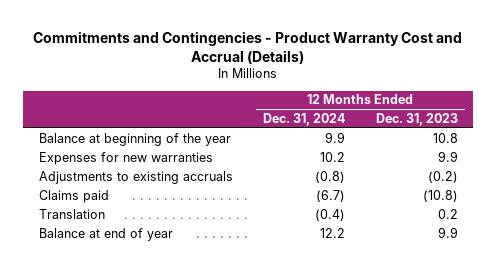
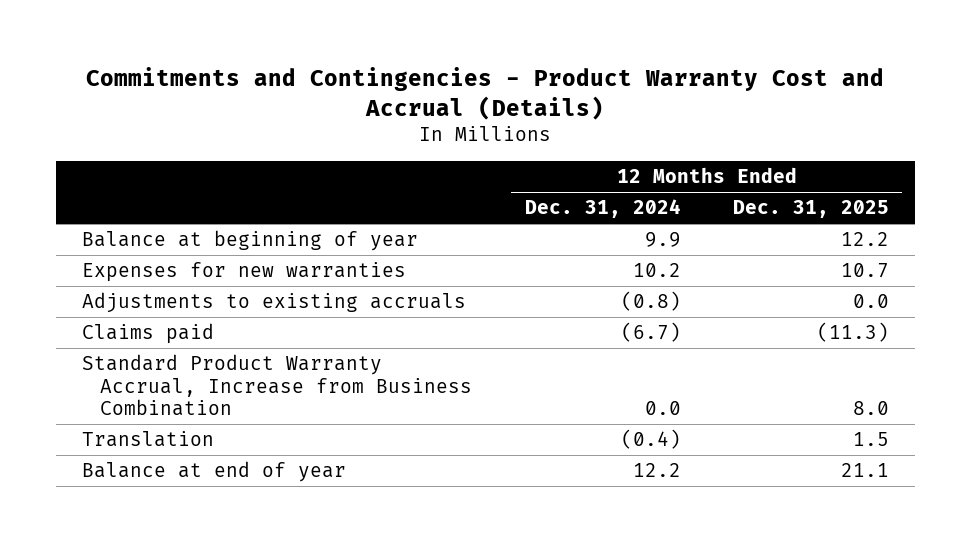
[375,112,458,126] Dec. 31, 2023 -> none
none -> [732,200,889,219] Dec. 31, 2025
[38,132,231,146] Balance at beginning of the year -> [82,230,419,252] Balance at beginning of year
none -> [82,354,473,417] Standard Product Warranty Accrual, Increase from Business Combination

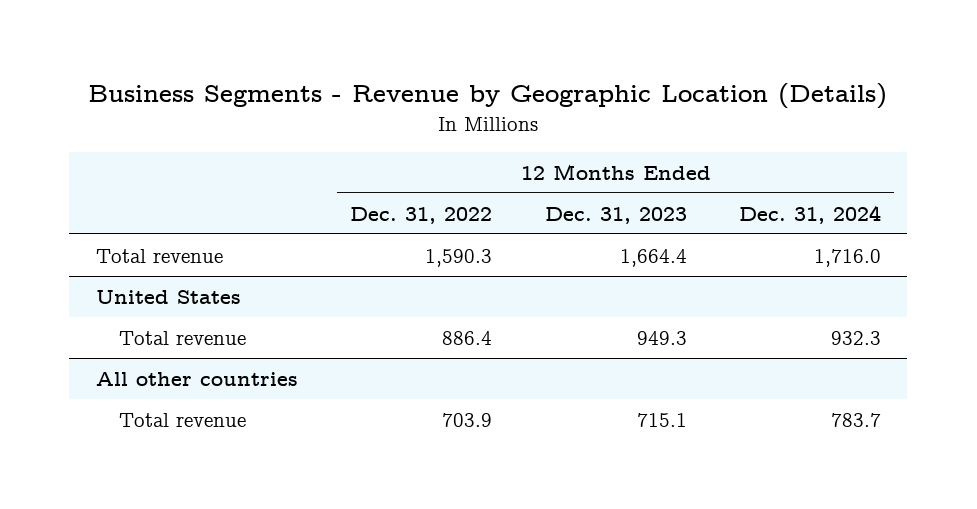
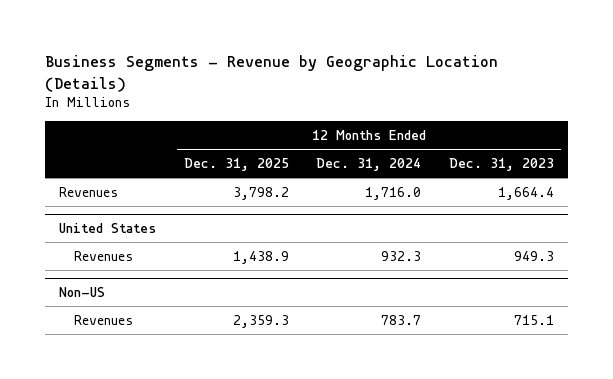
[350,206,493,224] Dec. 31, 2022 -> none
none -> [183,157,289,171] Dec. 31, 2025
[95,248,223,263] Total revenue -> [58,186,118,197] Revenues
[95,371,298,386] All other countries -> none
[118,330,246,345] Total revenue -> [73,250,133,261] Revenues
none -> [58,287,105,298] Non-US
[118,412,246,427] Total revenue -> [73,314,133,325] Revenues

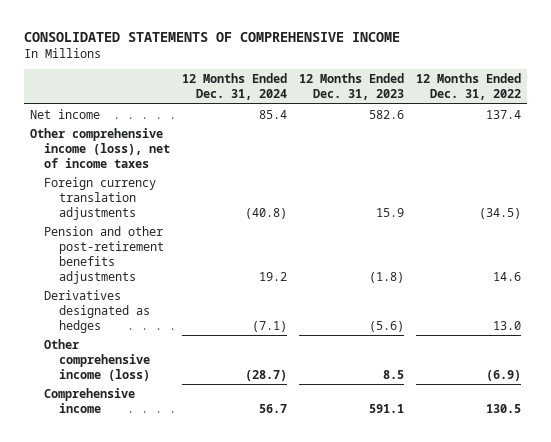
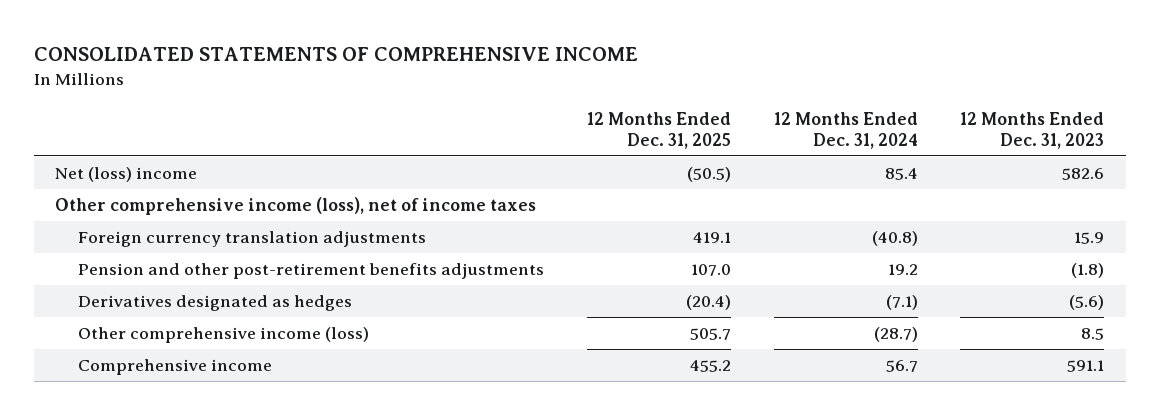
[416,73,522,101] 12 Months Ended Dec. 31, 2022 -> none
none -> [586,111,731,149] 12 Months Ended Dec. 31, 2025
[29,108,100,119] Net income -> [55,167,198,183] Net (loss) income

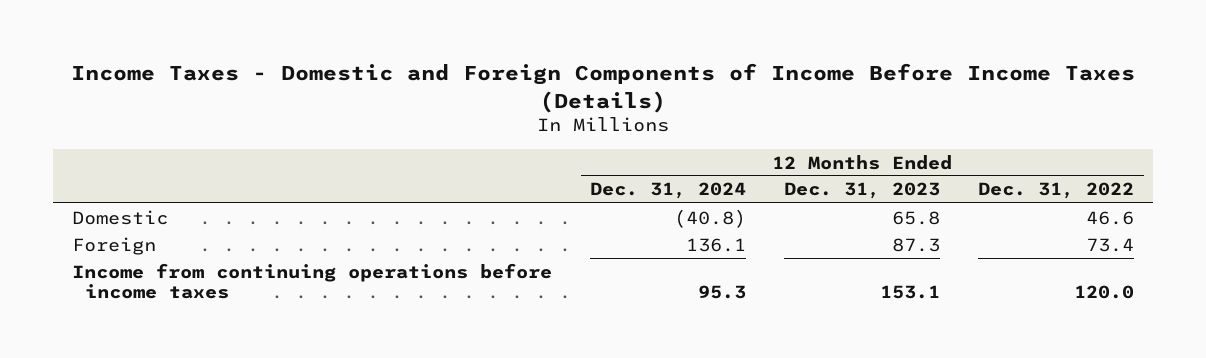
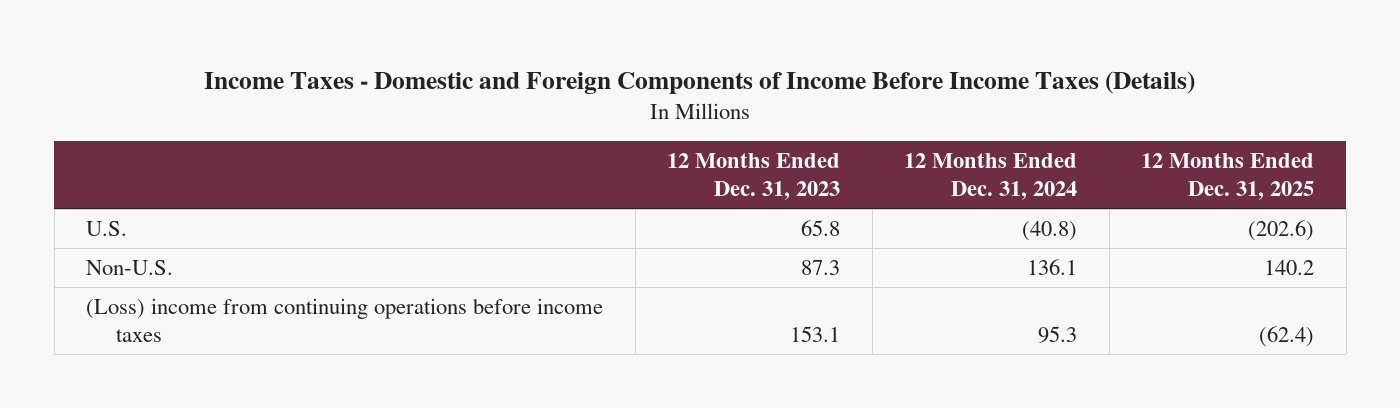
[978,182,1135,200] Dec. 31, 2022 -> none
none -> [1141,153,1315,201] 12 Months Ended Dec. 31, 2025
[71,209,168,225] Domestic -> [86,220,128,236] U.S.
[71,236,156,255] Foreign -> [86,259,174,275] Non-U.S.
[71,262,552,299] Income from continuing operations before income taxes -> [86,297,604,343] (Loss) income from continuing operations before income taxes

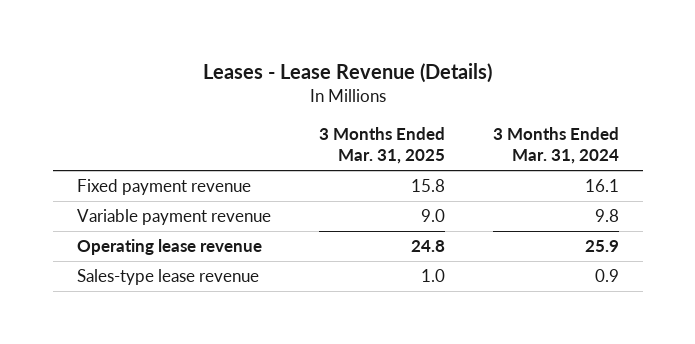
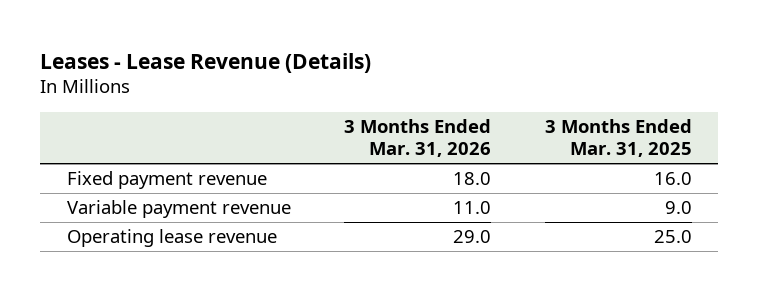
[492,127,619,165] 3 Months Ended Mar. 31, 2024 -> none
none -> [344,118,492,158] 3 Months Ended Mar. 31, 2026
[410,179,445,193] 15.8 -> [653,172,692,186] 16.0
[76,269,259,286] Sales-type lease revenue -> none
[410,240,445,253] 24.8 -> [653,230,692,244] 25.0

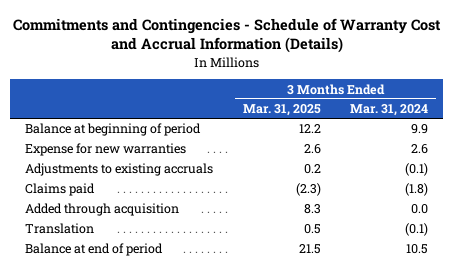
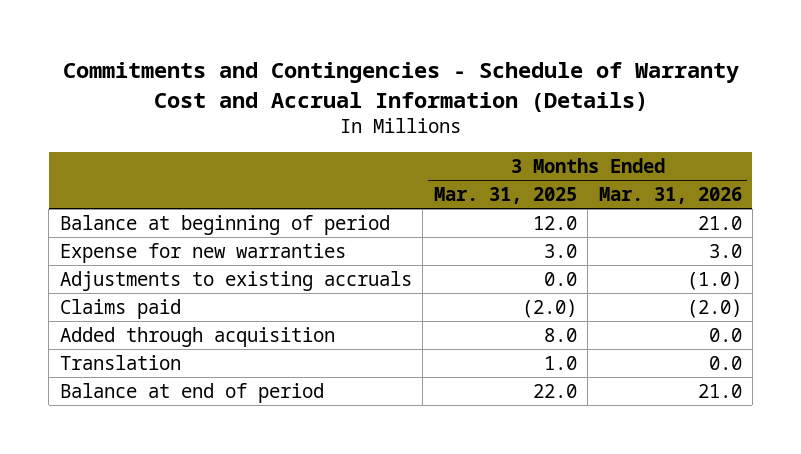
[350,104,429,117] Mar. 31, 2024 -> none
none -> [598,187,742,205] Mar. 31, 2026
[298,124,321,134] 12.2 -> [532,215,577,230] 12.0
[303,144,321,155] 2.6 -> [543,243,577,258] 3.0
[303,164,321,175] 0.2 -> [543,271,577,286] 0.0
[295,183,321,197] (2.3) -> [521,298,577,318] (2.0)
[303,204,321,215] 8.3 -> [543,327,577,342] 8.0
[303,224,321,235] 0.5 -> [543,355,577,370] 1.0
[298,244,321,255] 21.5 -> [532,383,577,398] 22.0

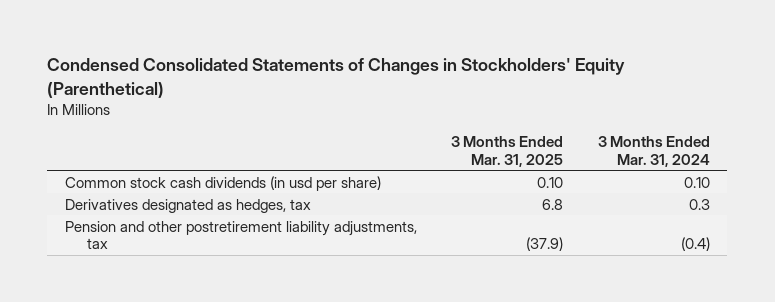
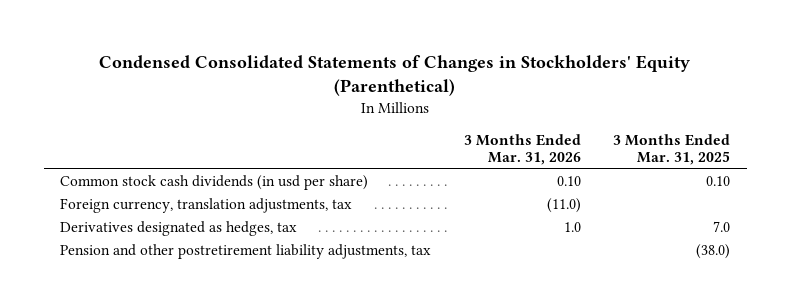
[597,135,710,167] 3 Months Ended Mar. 31, 2024 -> none
none -> [463,133,581,166] 3 Months Ended Mar. 31, 2026
none -> [60,198,353,214] Foreign currency, translation adjustments, tax
[542,198,564,210] 6.8 -> [713,221,731,233] 7.0
[526,237,564,252] (37.9) -> [696,244,731,260] (38.0)

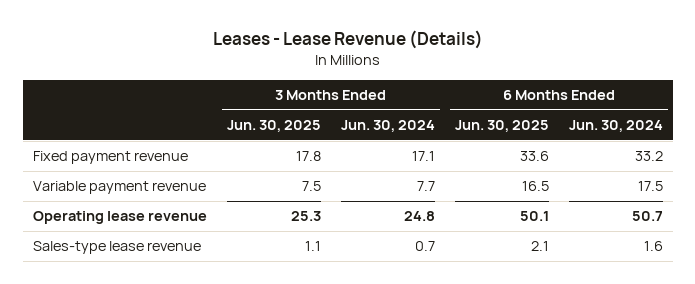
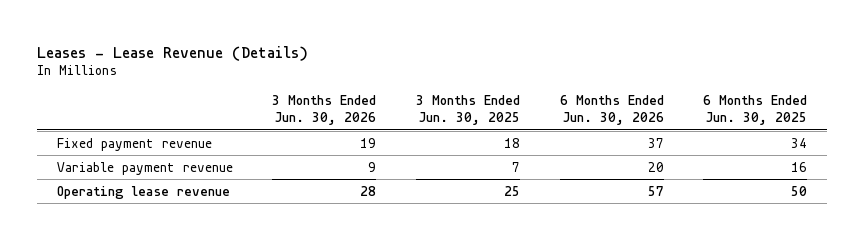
[340,120,435,133] Jun. 30, 2024 -> none
[568,120,663,133] Jun. 30, 2024 -> none
none -> [272,95,377,126] 3 Months Ended Jun. 30, 2026
none -> [559,95,664,126] 6 Months Ended Jun. 30, 2026
[32,241,201,255] Sales-type lease revenue -> none
[295,151,321,162] 17.8 -> [503,137,520,148] 18
[519,151,549,162] 33.6 -> [791,137,808,148] 34
[301,181,321,192] 7.5 -> [511,161,520,172] 7
[521,181,549,192] 16.5 -> [791,161,808,172] 16
[290,211,321,222] 25.3 -> [503,185,520,196] 25
[519,211,549,222] 50.1 -> [791,185,808,196] 50

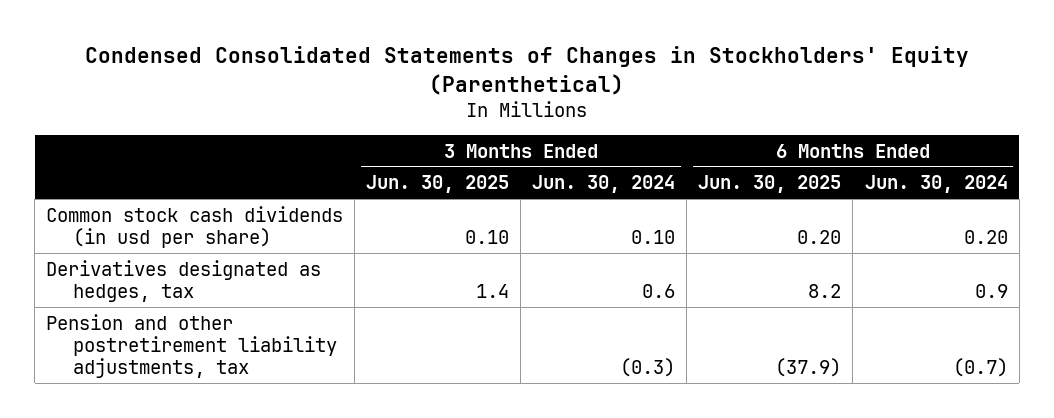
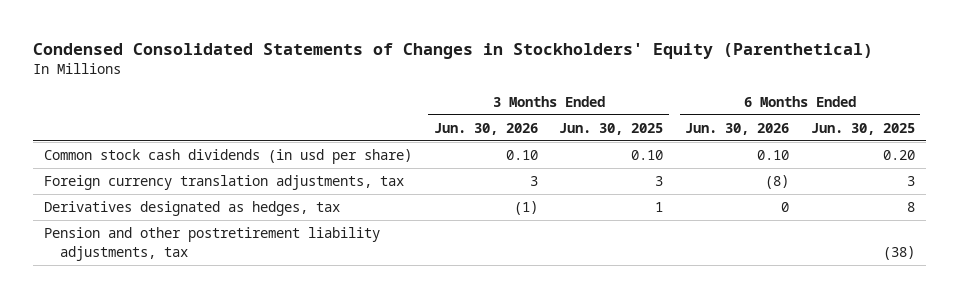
[532,175,676,194] Jun. 30, 2024 -> none
[864,175,1008,194] Jun. 30, 2024 -> none
none -> [433,122,538,135] Jun. 30, 2026
none -> [685,122,790,135] Jun. 30, 2026
none -> [43,175,404,191] Foreign currency translation adjustments, tax
[476,283,510,298] 1.4 -> [655,202,664,213] 1
[808,283,842,298] 8.2 -> [906,202,915,213] 8
[775,357,842,377] (37.9) -> [882,245,915,260] (38)

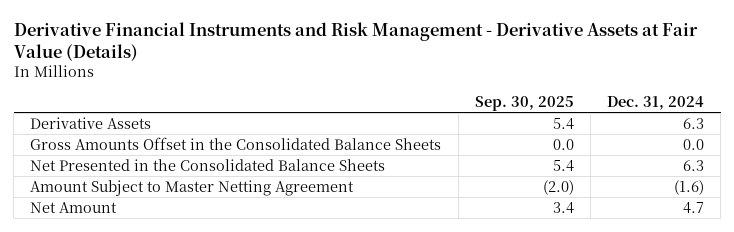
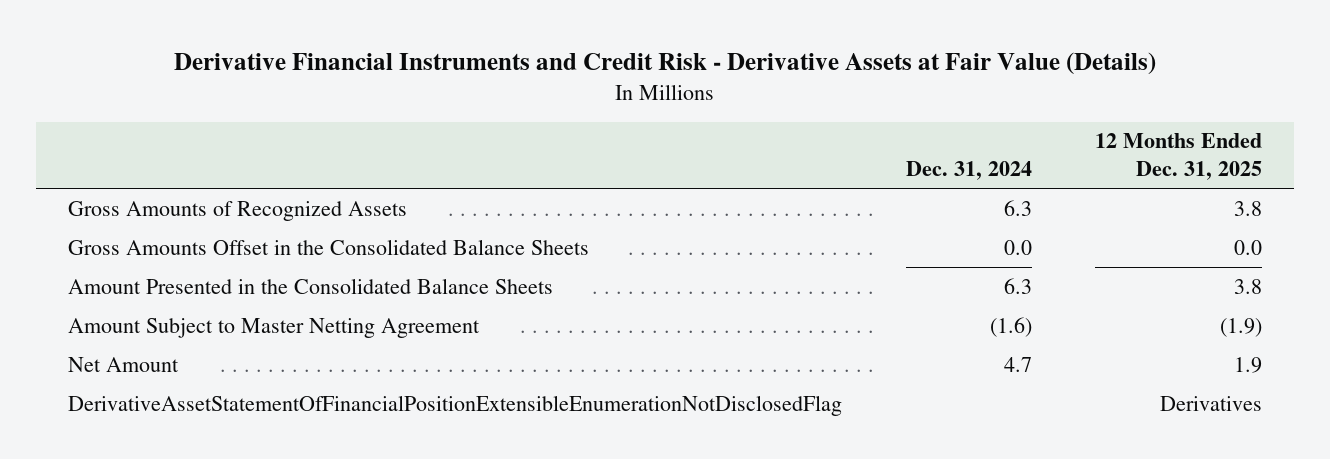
[13,21,698,62] Derivative Financial Instruments and Risk Management - Derivative Assets at Fair Value (Details) -> [174,52,1157,76] Derivative Financial Instruments and Credit Risk - Derivative Assets at Fair Value (Details)
[474,96,574,112] Sep. 30, 2025 -> none
none -> [1095,133,1263,181] 12 Months Ended Dec. 31, 2025
[30,116,152,129] Derivative Assets -> [68,200,408,221] Gross Amounts of Recognized Assets
[30,158,386,171] Net Presented in the Consolidated Balance Sheets -> [68,277,554,294] Amount Presented in the Consolidated Balance Sheets
none -> [68,394,843,416] DerivativeAssetStatementOfFinancialPositionExtensibleEnumerationNotDisclosedFlag

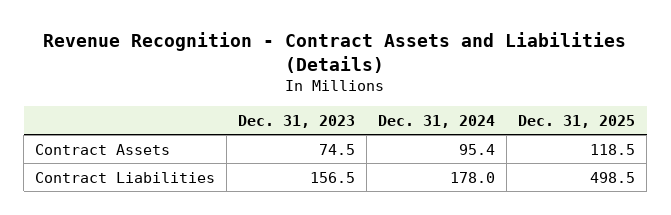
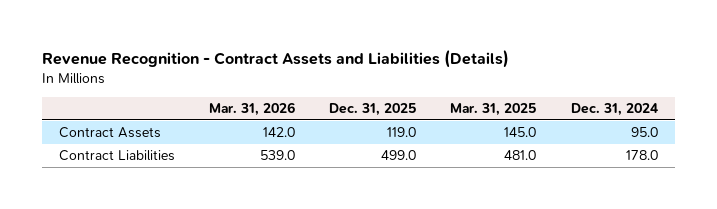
[238,114,356,128] Dec. 31, 2023 -> none
none -> [209,101,296,116] Mar. 31, 2026
none -> [450,102,537,116] Mar. 31, 2025
[459,143,496,155] 95.4 -> [630,127,658,138] 95.0
[590,143,636,155] 118.5 -> [387,127,417,138] 119.0
[590,171,636,183] 498.5 -> [381,150,417,161] 499.0

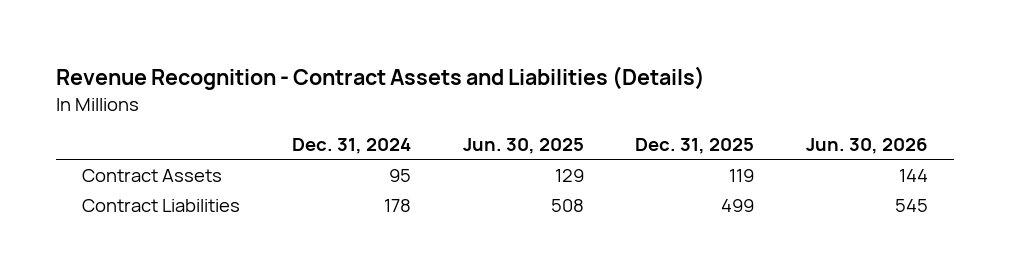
[209,101,296,116] Mar. 31, 2026 -> none
[450,102,537,116] Mar. 31, 2025 -> none
none -> [462,138,584,155] Jun. 30, 2025
none -> [806,138,929,155] Jun. 30, 2026
[387,127,417,138] 119.0 -> [729,168,755,182] 119
[630,127,658,138] 95.0 -> [388,168,411,182] 95
[381,150,417,161] 499.0 -> [721,198,755,212] 499
[625,150,658,161] 178.0 -> [383,198,411,212] 178

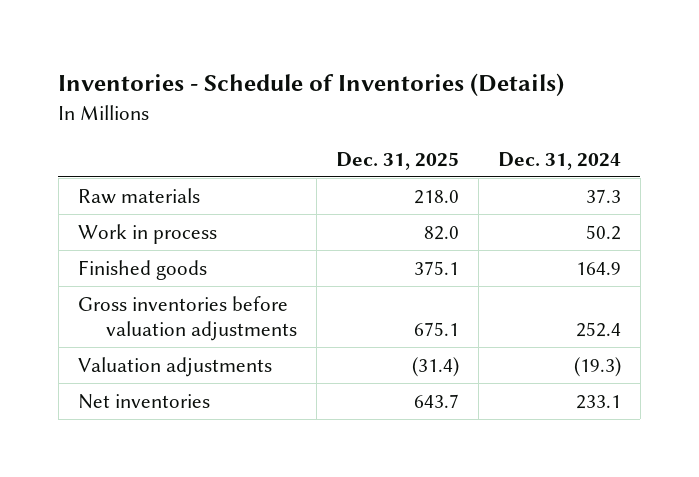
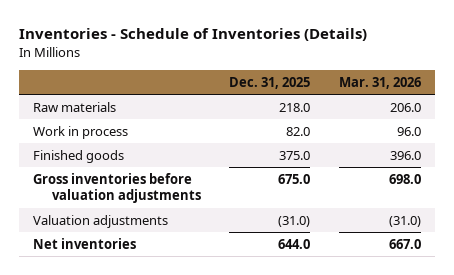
[497,151,621,170] Dec. 31, 2024 -> none
none -> [338,76,421,89] Mar. 31, 2026
[413,260,459,275] 375.1 -> [279,150,311,160] 375.0
[413,321,459,336] 675.1 -> [278,173,311,184] 675.0
[411,356,459,377] (31.4) -> [278,215,311,227] (31.0)
[413,393,459,408] 643.7 -> [278,238,311,249] 644.0

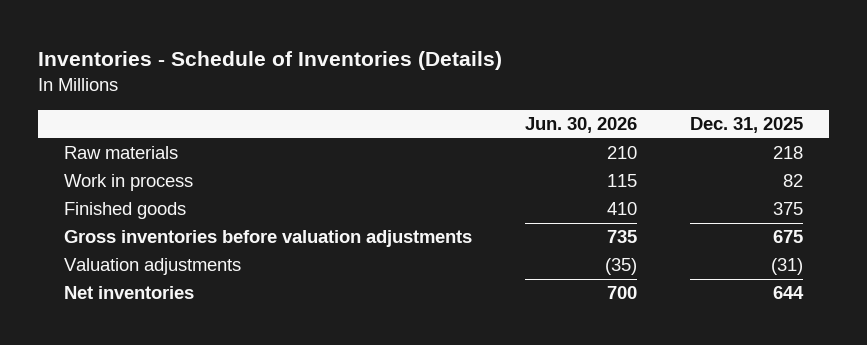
[338,76,421,89] Mar. 31, 2026 -> none
none -> [524,117,637,134] Jun. 30, 2026
[279,102,311,112] 218.0 -> [772,146,803,160] 218
[286,126,311,136] 82.0 -> [782,174,803,188] 82
[279,150,311,160] 375.0 -> [772,202,803,216] 375
[278,173,311,184] 675.0 -> [772,230,803,244] 675
[278,215,311,227] (31.0) -> [770,258,803,276] (31)
[278,238,311,249] 644.0 -> [772,286,804,300] 644

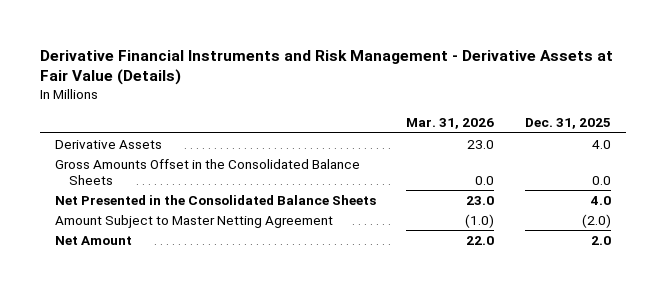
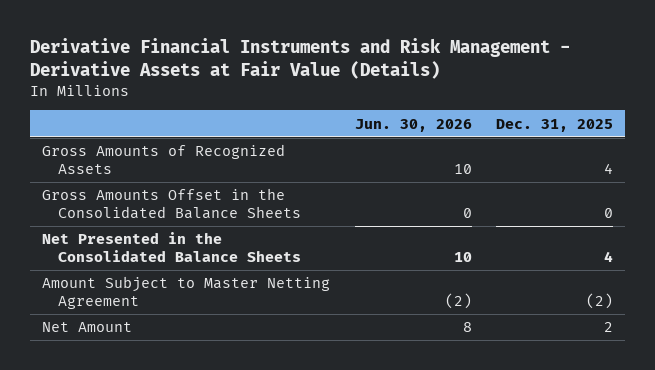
[406,118,495,130] Mar. 31, 2026 -> none
none -> [354,118,472,132] Jun. 30, 2026
[55,139,163,149] Derivative Assets -> none
none -> [42,144,286,174] Gross Amounts of Recognized Assets
[591,175,611,185] 0.0 -> [603,207,613,218] 0
[589,195,611,205] 4.0 -> [603,250,613,262] 4
[581,213,611,228] (2.0) -> [585,292,613,309] (2)
[590,235,611,245] 2.0 -> [603,322,613,333] 2

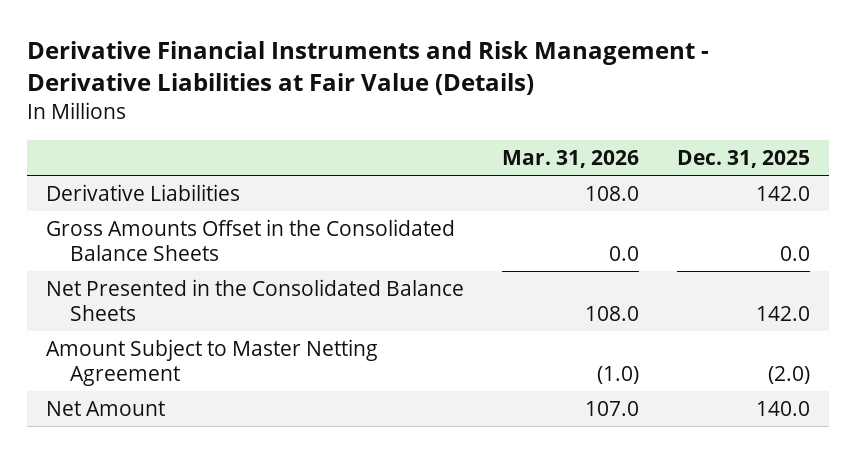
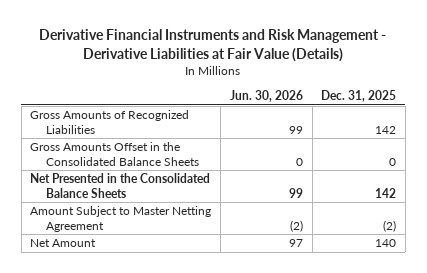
[502,149,640,168] Mar. 31, 2026 -> none
none -> [229,90,303,103] Jun. 30, 2026
[45,183,240,201] Derivative Liabilities -> none
none -> [30,110,190,134] Gross Amounts of Recognized Liabilities
[780,245,811,261] 0.0 -> [389,157,397,166] 0
[756,305,811,321] 142.0 -> [375,187,397,198] 142
[768,365,811,384] (2.0) -> [383,219,397,232] (2)
[756,400,811,416] 140.0 -> [375,239,397,248] 140

